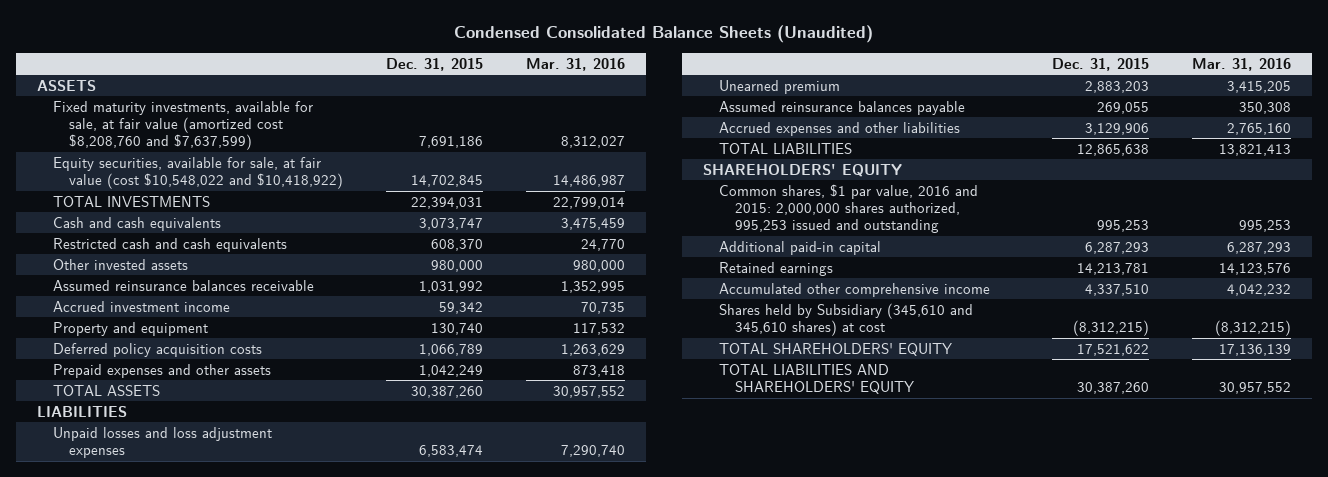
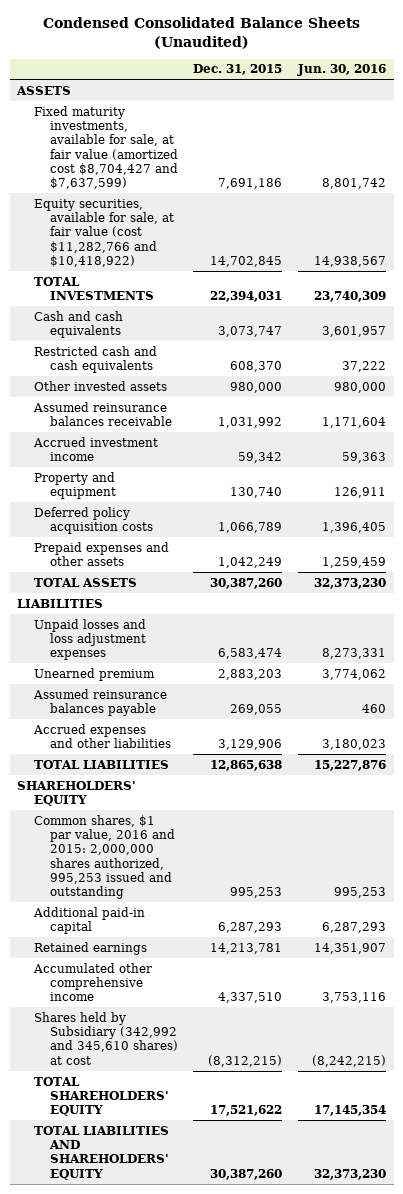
[525,57,625,71] Mar. 31, 2016 -> none
none -> [296,64,386,77] Jun. 30, 2016
[53,100,314,151] Fixed maturity investments, available for sale, at fair value (amortized cost $8,208,760 and $7,637,599) -> [33,105,179,190] Fixed maturity investments, available for sale, at fair value (amortized cost $8,704,427 and $7,637,599)
[53,156,343,189] Equity securities, available for sale, at fair value (cost $10,548,022 and $10,418,922) -> [33,198,175,267] Equity securities, available for sale, at fair value (cost $11,282,766 and $10,418,922)
[719,302,974,336] Shares held by Subsidiary (345,610 and 345,610 shares) at cost -> [33,1011,179,1065] Shares held by Subsidiary (342,992 and 345,610 shares) at cost

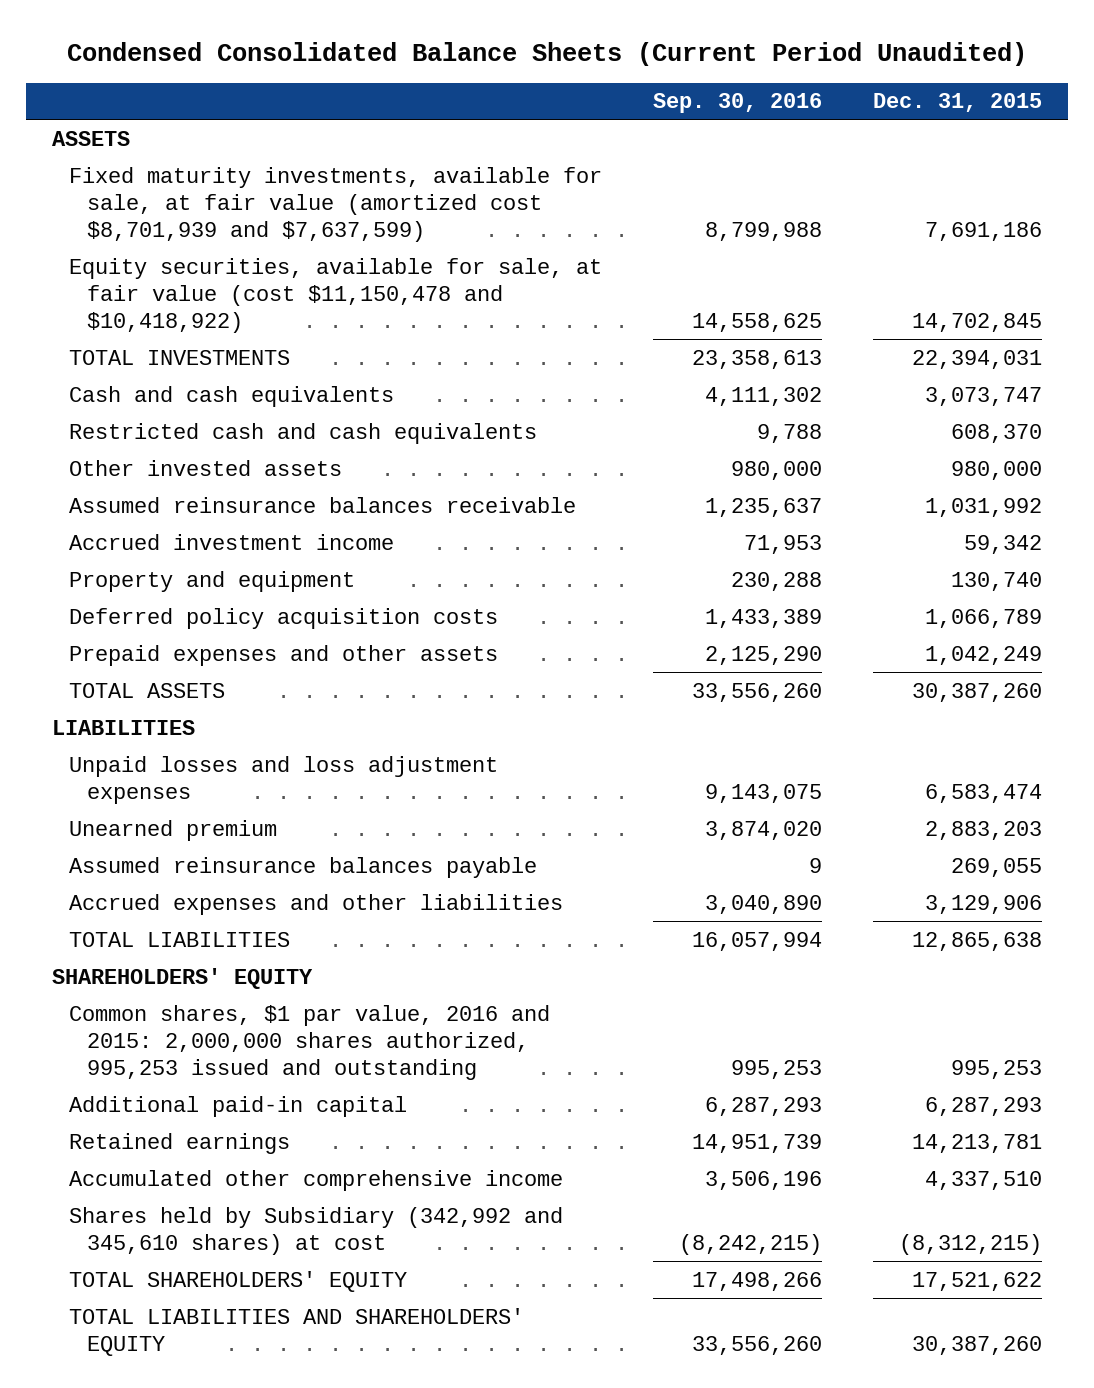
[42,17,360,49] Condensed Consolidated Balance Sheets (Unaudited) -> [67,41,1028,66] Condensed Consolidated Balance Sheets (Current Period Unaudited)
[296,64,386,77] Jun. 30, 2016 -> none
none -> [653,93,823,114] Sep. 30, 2016
[33,105,179,190] Fixed maturity investments, available for sale, at fair value (amortized cost $8,704,427 and $7,637,599) -> [69,166,603,242] Fixed maturity investments, available for sale, at fair value (amortized cost $8,701,939 and $7,637,599)
[33,198,175,267] Equity securities, available for sale, at fair value (cost $11,282,766 and $10,418,922) -> [69,257,603,333] Equity securities, available for sale, at fair value (cost $11,150,478 and $10,418,922)

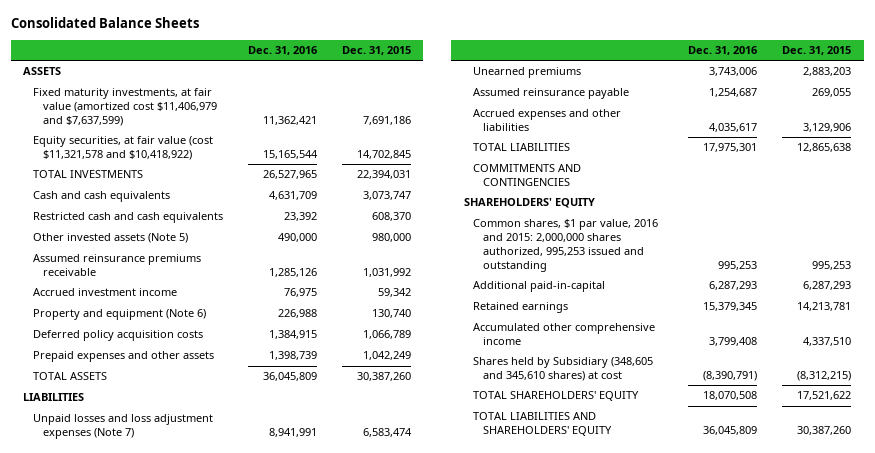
[67,41,1028,66] Condensed Consolidated Balance Sheets (Current Period Unaudited) -> [10,17,199,29] Consolidated Balance Sheets
[653,93,823,114] Sep. 30, 2016 -> none
none -> [247,45,317,55] Dec. 31, 2016
[69,166,603,242] Fixed maturity investments, available for sale, at fair value (amortized cost $8,701,939 and $7,637,599) -> [32,88,217,126] Fixed maturity investments, at fair value (amortized cost $11,406,979 and $7,637,599)
[69,257,603,333] Equity securities, available for sale, at fair value (cost $11,150,478 and $10,418,922) -> [32,136,213,161] Equity securities, at fair value (cost $11,321,578 and $10,418,922)
[69,459,343,476] Other invested assets -> [32,233,188,244] Other invested assets (Note 5)
[69,496,577,513] Assumed reinsurance balances receivable -> [32,254,201,277] Assumed reinsurance premiums receivable
[69,570,356,592] Property and equipment -> [32,309,206,321] Property and equipment (Note 6)
[69,755,499,804] Unpaid losses and loss adjustment expenses -> [32,414,213,440] Unpaid losses and loss adjustment expenses (Note 7)
[69,819,278,841] Unearned premium -> [473,67,582,79] Unearned premiums
[69,856,538,878] Assumed reinsurance balances payable -> [473,88,630,100] Assumed reinsurance payable
none -> [473,164,582,187] COMMITMENTS AND CONTINGENCIES
[69,1095,408,1117] Additional paid-in capital -> [473,281,606,293] Additional paid-in-capital
[69,1206,564,1255] Shares held by Subsidiary (342,992 and 345,610 shares) at cost -> [473,357,654,382] Shares held by Subsidiary (348,605 and 345,610 shares) at cost

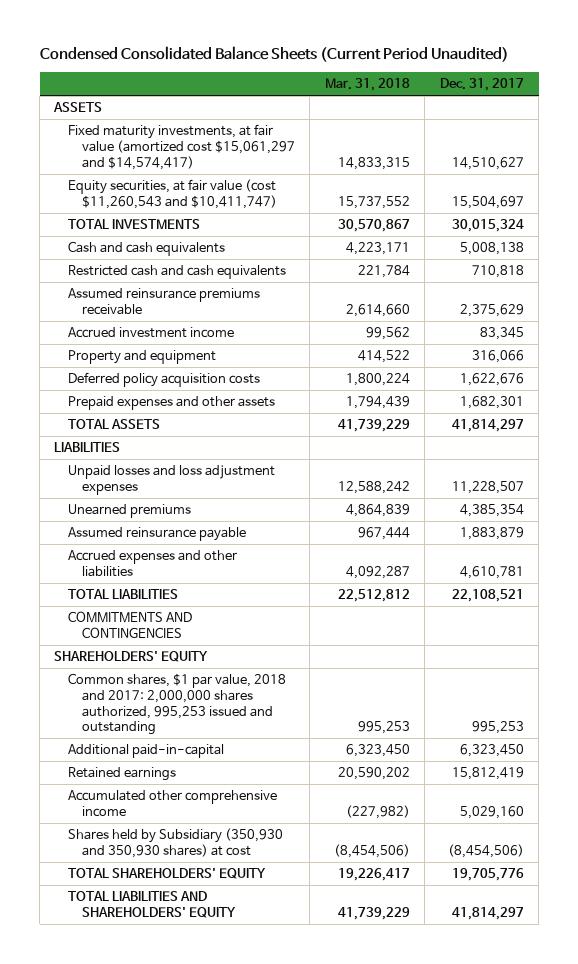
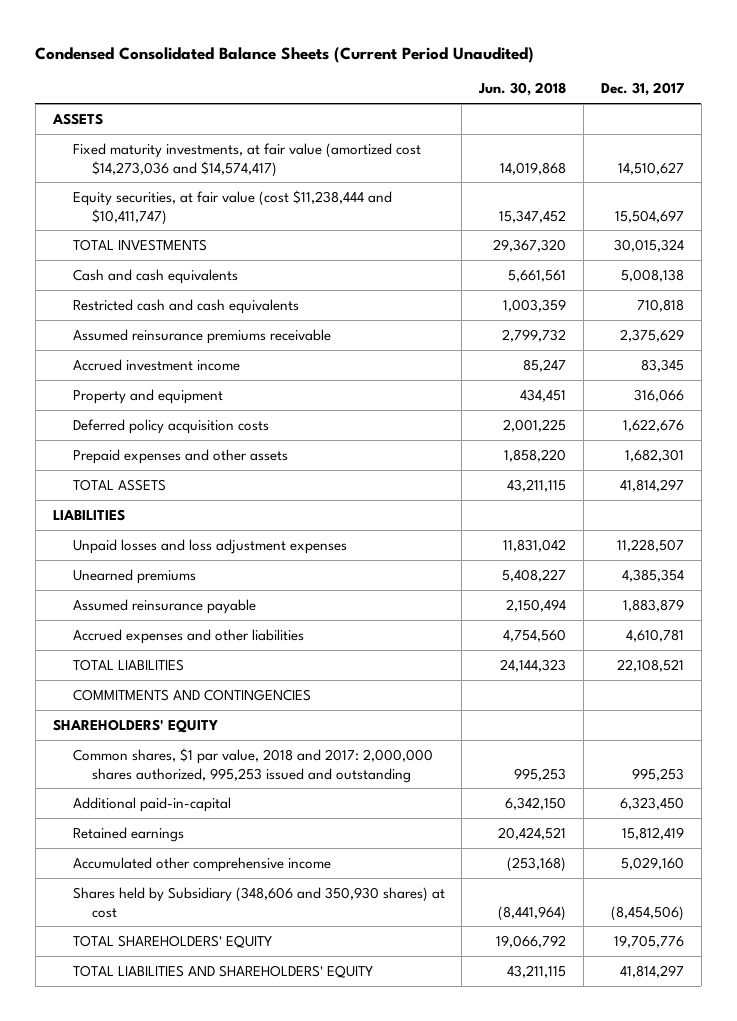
[324,78,410,92] Mar. 31, 2018 -> none
none -> [478,82,567,97] Jun. 30, 2018
[68,124,295,170] Fixed maturity investments, at fair value (amortized cost $15,061,297 and $14,574,417) -> [72,142,421,177] Fixed maturity investments, at fair value (amortized cost $14,273,036 and $14,574,417)
[68,179,277,209] Equity securities, at fair value (cost $11,260,543 and $10,411,747) -> [72,189,392,225] Equity securities, at fair value (cost $11,238,444 and $10,411,747)
[68,828,284,858] Shares held by Subsidiary (350,930 and 350,930 shares) at cost -> [72,886,445,918] Shares held by Subsidiary (348,606 and 350,930 shares) at cost

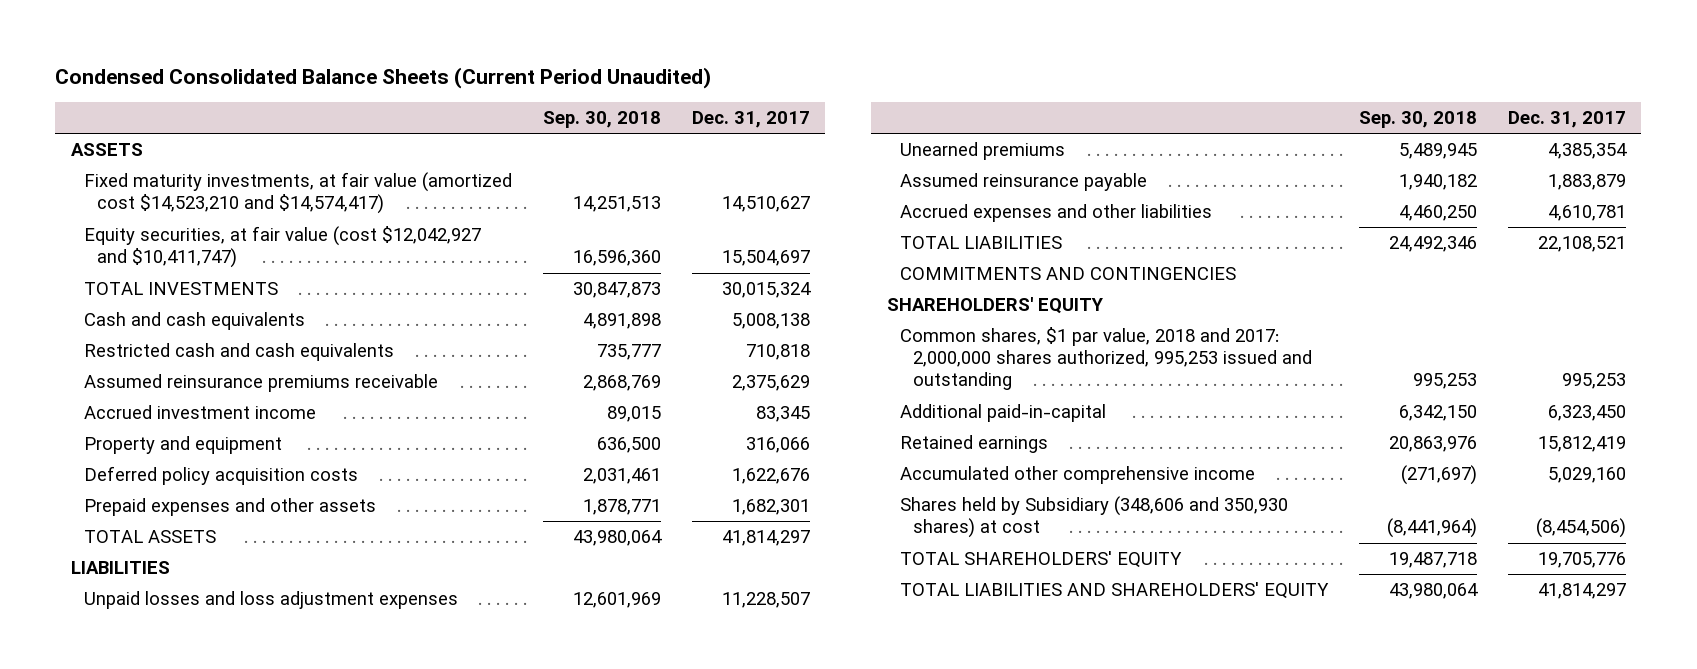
[478,82,567,97] Jun. 30, 2018 -> none
none -> [542,111,661,129] Sep. 30, 2018
[72,142,421,177] Fixed maturity investments, at fair value (amortized cost $14,273,036 and $14,574,417) -> [83,172,512,215] Fixed maturity investments, at fair value (amortized cost $14,523,210 and $14,574,417)
[72,189,392,225] Equity securities, at fair value (cost $11,238,444 and $10,411,747) -> [83,226,481,269] Equity securities, at fair value (cost $12,042,927 and $10,411,747)

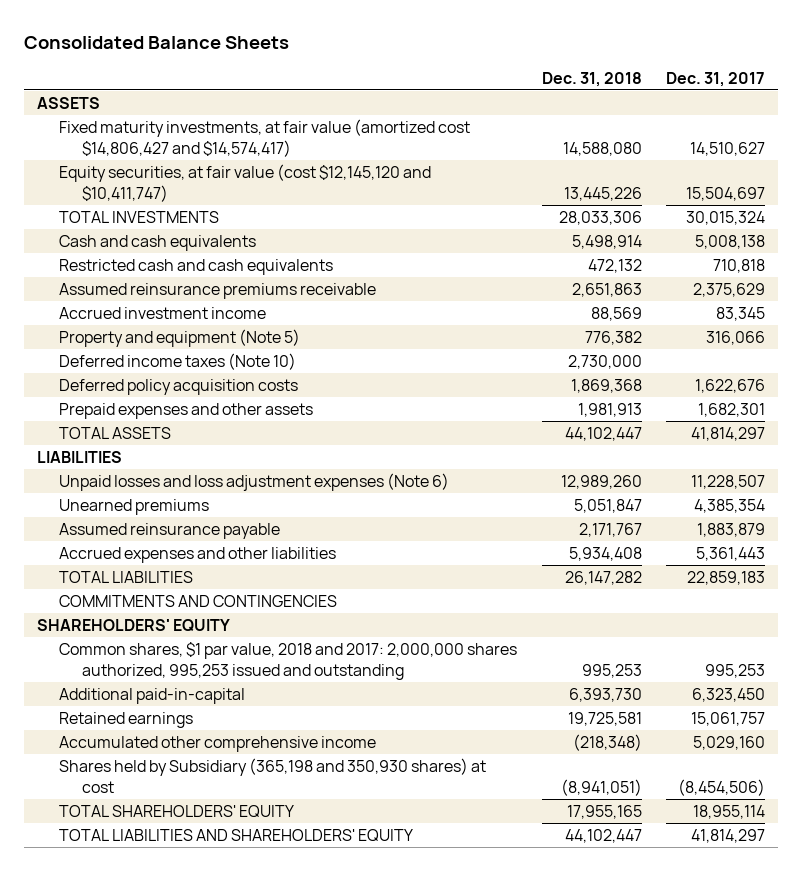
[55,66,712,89] Condensed Consolidated Balance Sheets (Current Period Unaudited) -> [24,36,290,50] Consolidated Balance Sheets
[542,111,661,129] Sep. 30, 2018 -> none
none -> [541,71,642,87] Dec. 31, 2018
[83,172,512,215] Fixed maturity investments, at fair value (amortized cost $14,523,210 and $14,574,417) -> [59,119,471,157] Fixed maturity investments, at fair value (amortized cost $14,806,427 and $14,574,417)
[83,226,481,269] Equity securities, at fair value (cost $12,042,927 and $10,411,747) -> [59,164,432,202] Equity securities, at fair value (cost $12,145,120 and $10,411,747)
[83,436,282,455] Property and equipment -> [59,329,301,348] Property and equipment (Note 5)
none -> [59,353,297,371] Deferred income taxes (Note 10)
[83,591,458,610] Unpaid losses and loss adjustment expenses -> [59,473,450,492] Unpaid losses and loss adjustment expenses (Note 6)
[1547,205,1626,222] 4,610,781 -> [696,547,766,562] 5,361,443
[1537,236,1626,253] 22,108,521 -> [687,571,766,586] 22,859,183
[1537,436,1626,453] 15,812,419 -> [691,712,766,727] 15,061,757
[899,496,1288,539] Shares held by Subsidiary (348,606 and 350,930 shares) at cost -> [59,758,487,793] Shares held by Subsidiary (365,198 and 350,930 shares) at cost
[1537,552,1626,569] 19,705,776 -> [693,805,766,820] 18,955,114

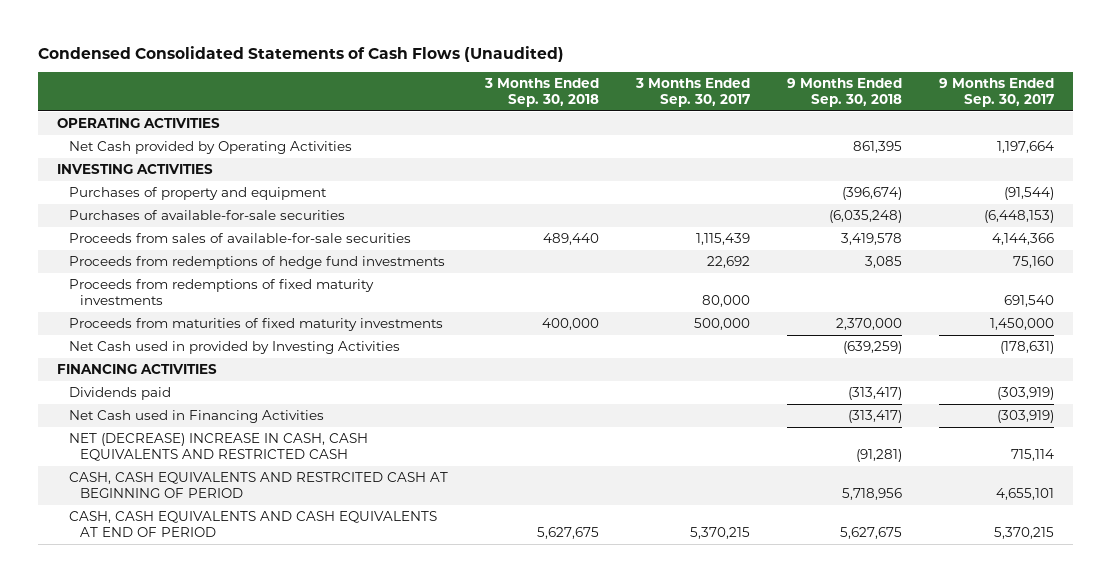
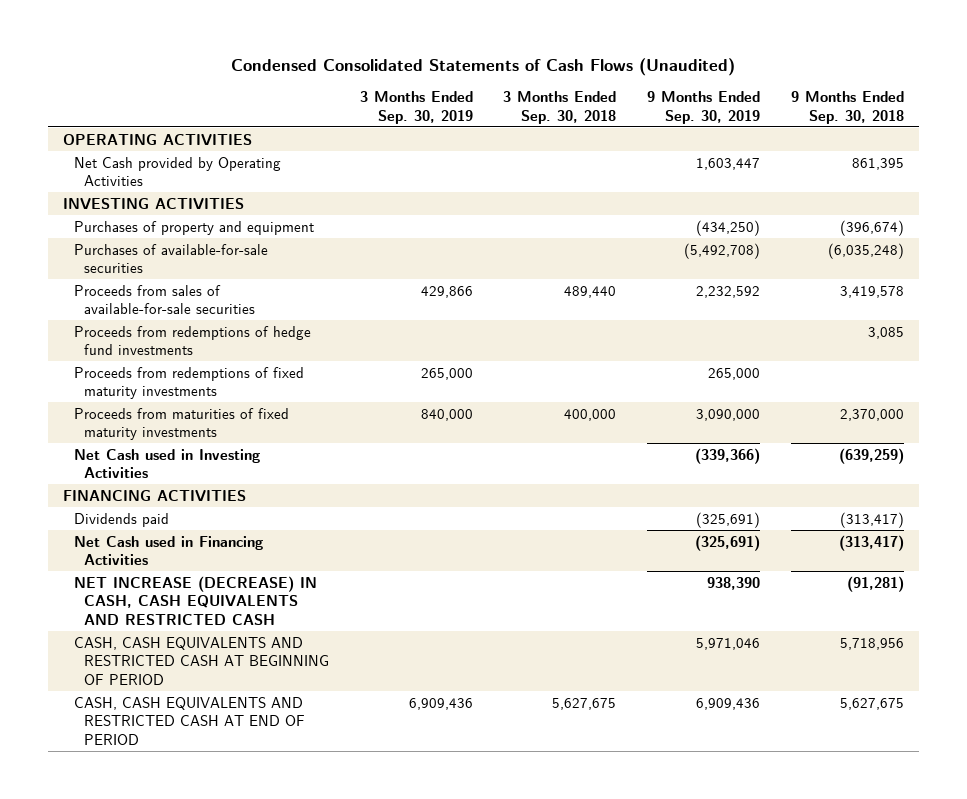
[634,78,750,108] 3 Months Ended Sep. 30, 2017 -> none
[939,78,1055,108] 9 Months Ended Sep. 30, 2017 -> none
none -> [359,91,473,124] 3 Months Ended Sep. 30, 2019
none -> [647,91,761,124] 9 Months Ended Sep. 30, 2019
[68,340,400,354] Net Cash used in provided by Investing Activities -> [73,448,260,479] Net Cash used in Investing Activities
[68,432,368,462] NET (DECREASE) INCREASE IN CASH, CASH EQUIVALENTS AND RESTRICTED CASH -> [73,575,317,625] NET INCREASE (DECREASE) IN CASH, CASH EQUIVALENTS AND RESTRICTED CASH
[68,471,448,499] CASH, CASH EQUIVALENTS AND RESTRCITED CASH AT BEGINNING OF PERIOD -> [73,636,330,685] CASH, CASH EQUIVALENTS AND RESTRICTED CASH AT BEGINNING OF PERIOD
[68,510,437,538] CASH, CASH EQUIVALENTS AND CASH EQUIVALENTS AT END OF PERIOD -> [73,696,306,745] CASH, CASH EQUIVALENTS AND RESTRICTED CASH AT END OF PERIOD

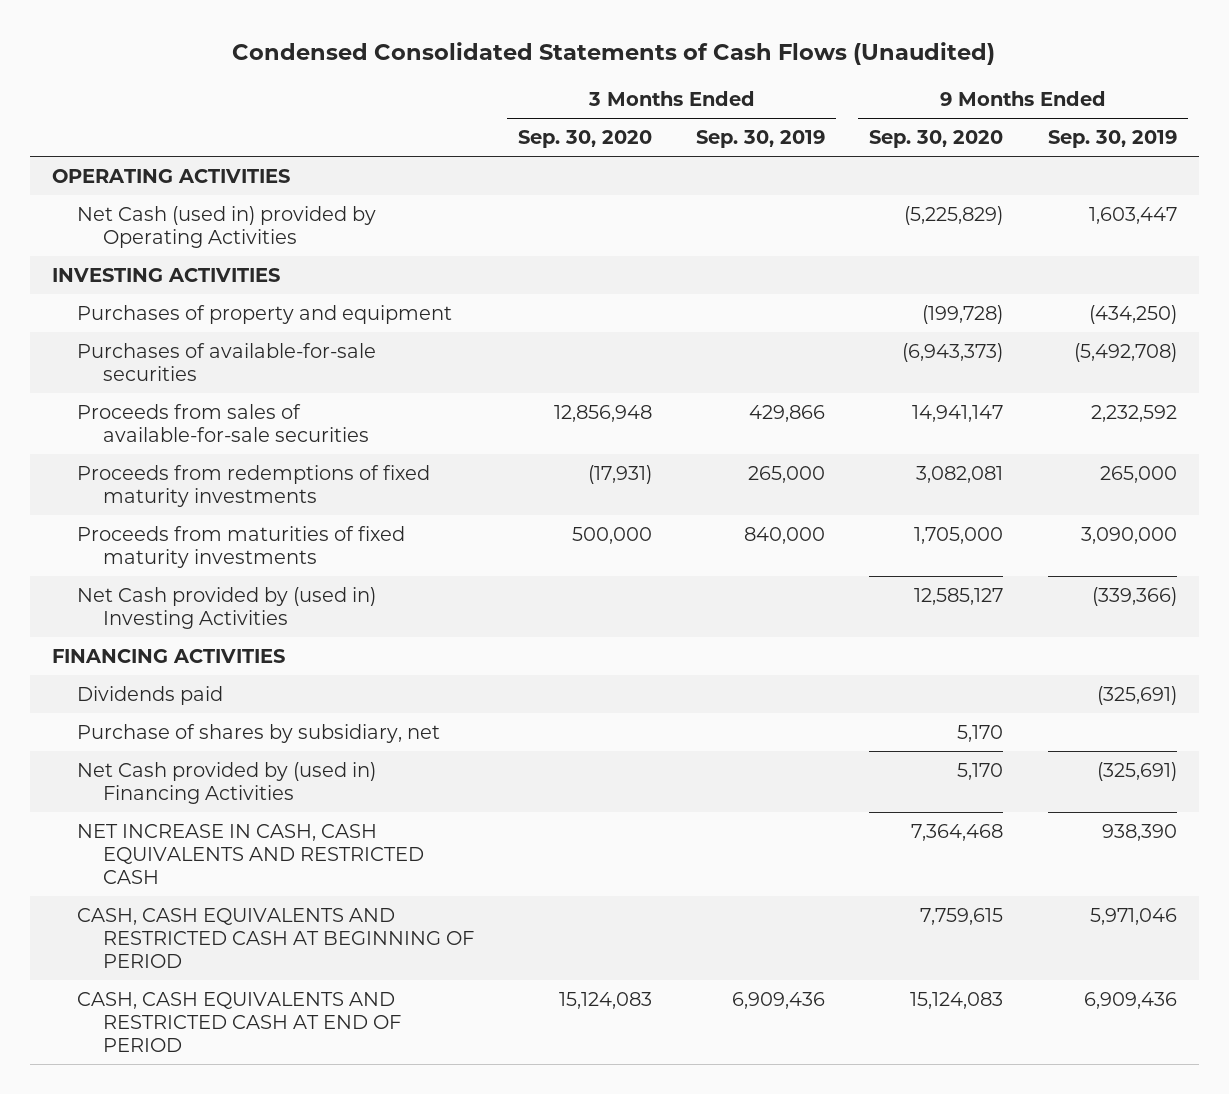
[503,91,617,124] 3 Months Ended Sep. 30, 2018 -> none
[790,91,904,124] 9 Months Ended Sep. 30, 2018 -> none
none -> [517,129,652,148] Sep. 30, 2020
none -> [869,129,1004,148] Sep. 30, 2020
[73,156,281,187] Net Cash provided by Operating Activities -> [77,205,377,249] Net Cash (used in) provided by Operating Activities
[73,325,311,356] Proceeds from redemptions of hedge fund investments -> none
[73,448,260,479] Net Cash used in Investing Activities -> [77,586,377,630] Net Cash provided by (used in) Investing Activities
none -> [77,723,441,743] Purchase of shares by subsidiary, net
[73,535,263,566] Net Cash used in Financing Activities -> [77,761,377,805] Net Cash provided by (used in) Financing Activities
[73,575,317,625] NET INCREASE (DECREASE) IN CASH, CASH EQUIVALENTS AND RESTRICTED CASH -> [77,823,424,885] NET INCREASE IN CASH, CASH EQUIVALENTS AND RESTRICTED CASH

